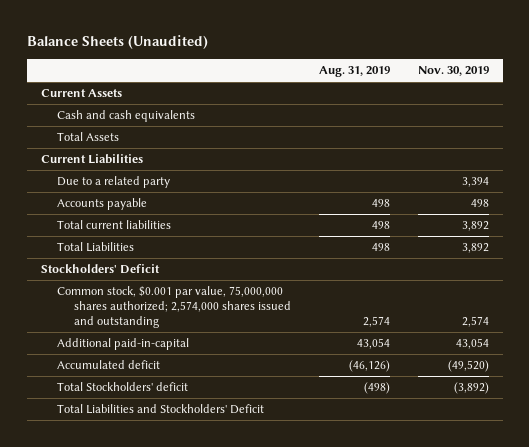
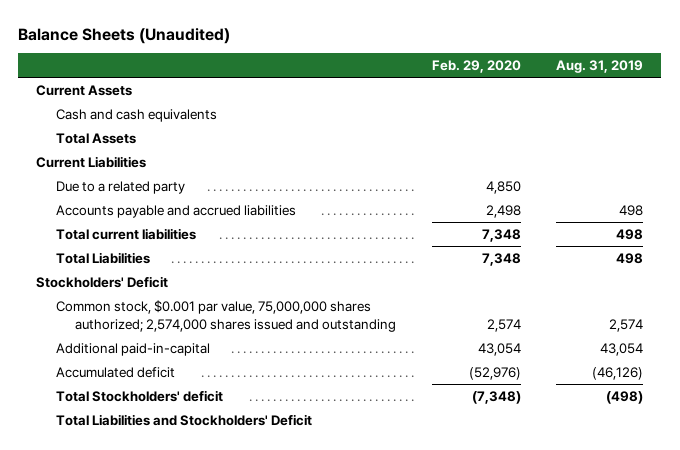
[417,66,489,77] Nov. 30, 2019 -> none
none -> [431,60,521,74] Feb. 29, 2020
[57,198,148,211] Accounts payable -> [55,204,296,218] Accounts payable and accrued liabilities

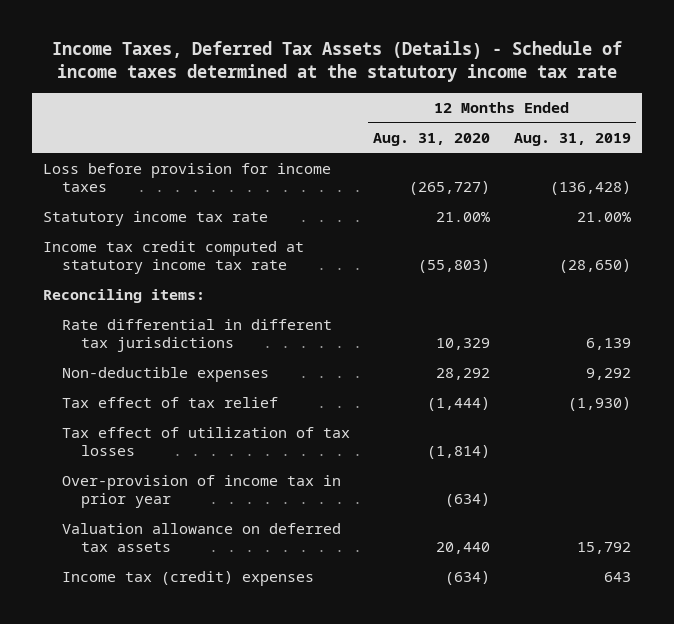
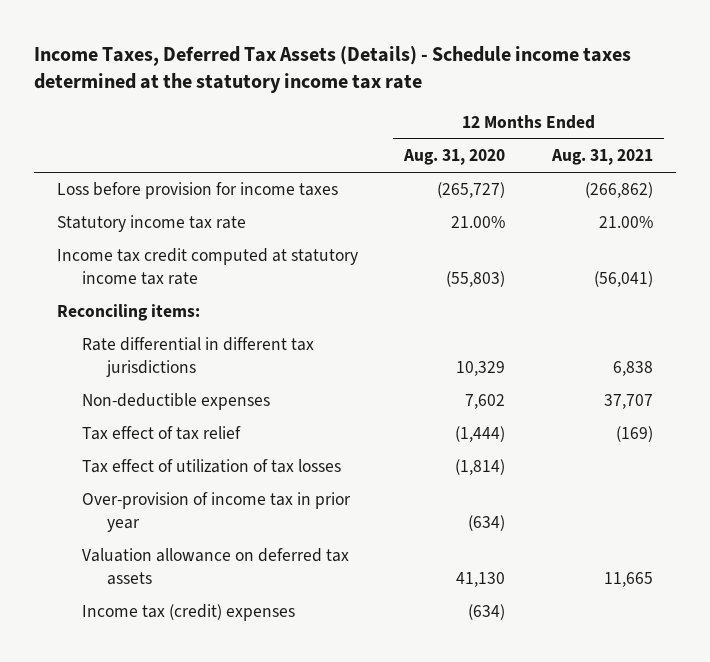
[52,40,623,83] Income Taxes, Deferred Tax Assets (Details) - Schedule of income taxes determined at the statutory income tax rate -> [33,45,631,93] Income Taxes, Deferred Tax Assets (Details) - Schedule income taxes determined at the statutory income tax rate
[513,132,631,146] Aug. 31, 2019 -> none
none -> [550,149,653,166] Aug. 31, 2021
[436,368,491,381] 28,292 -> [465,394,506,410] 7,602
[436,542,491,555] 20,440 -> [456,572,506,588] 41,130

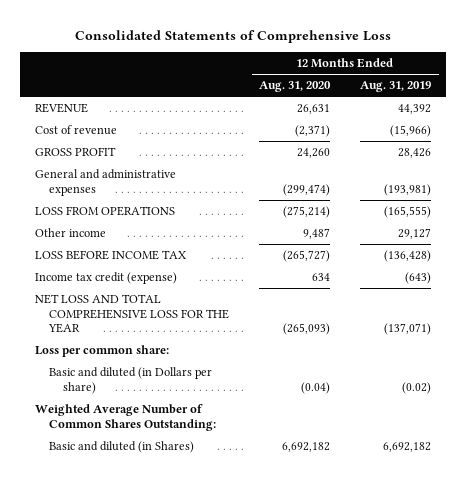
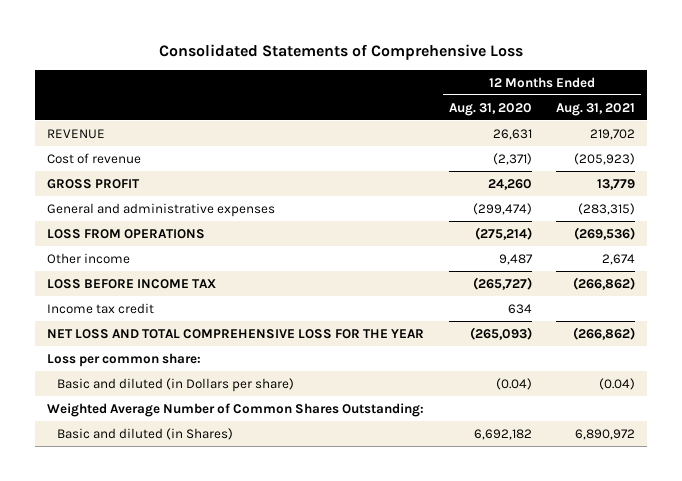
[360,81,432,93] Aug. 31, 2019 -> none
none -> [556,102,636,116] Aug. 31, 2021
[35,272,178,285] Income tax credit (expense) -> [47,302,155,314] Income tax credit

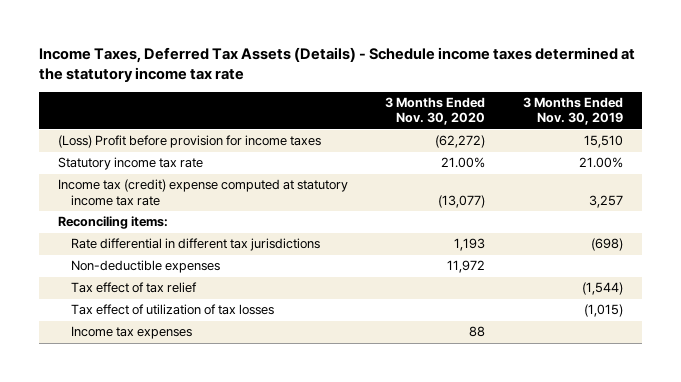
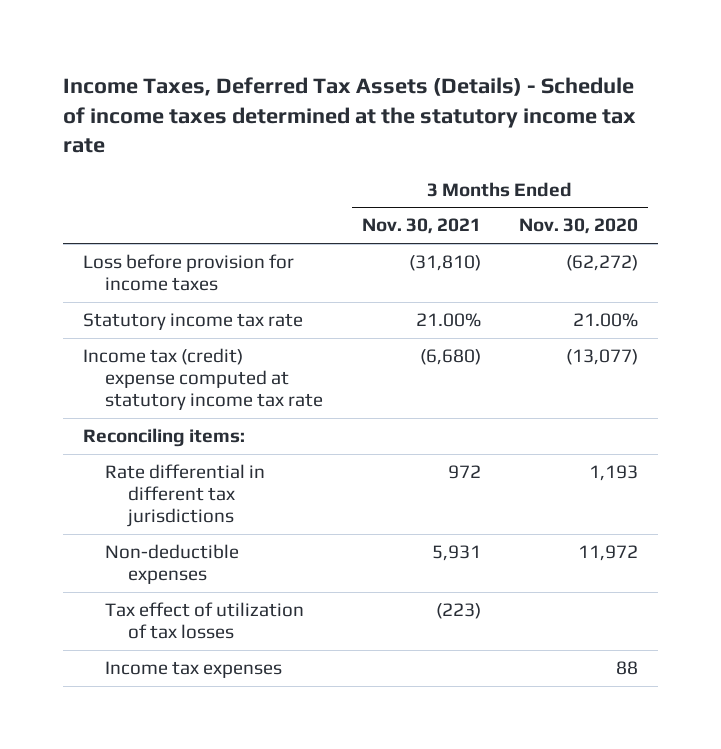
[38,46,635,82] Income Taxes, Deferred Tax Assets (Details) - Schedule income taxes determined at the statutory income tax rate -> [63,76,637,154] Income Taxes, Deferred Tax Assets (Details) - Schedule of income taxes determined at the statutory income tax rate
[523,97,624,126] 3 Months Ended Nov. 30, 2019 -> none
none -> [361,218,481,235] Nov. 30, 2021
[57,135,321,149] (Loss) Profit before provision for income taxes -> [82,254,294,292] Loss before provision for income taxes
[71,282,198,294] Tax effect of tax relief -> none

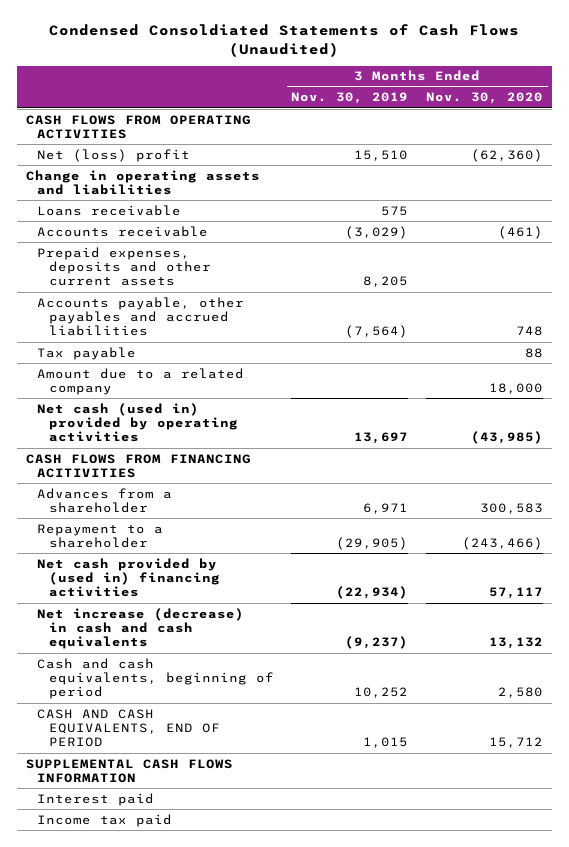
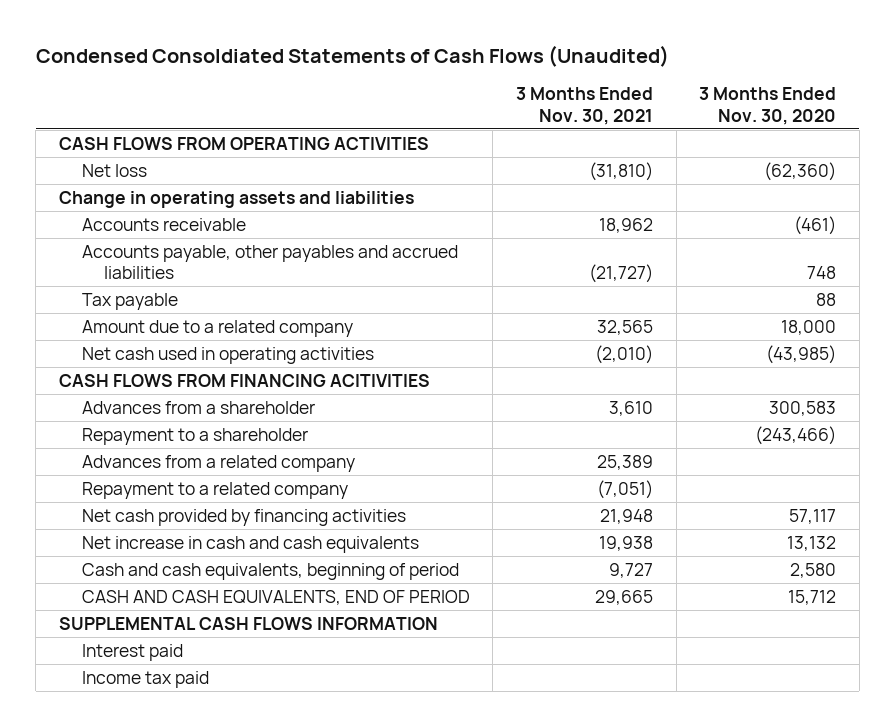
[291,92,409,105] Nov. 30, 2019 -> none
none -> [515,86,653,125] 3 Months Ended Nov. 30, 2021
[37,148,191,162] Net (loss) profit -> [81,163,147,177] Net loss
[37,204,182,216] Loans receivable -> none
[37,246,211,287] Prepaid expenses, deposits and other current assets -> none
[37,402,238,443] Net cash (used in) provided by operating activities -> [81,346,374,364] Net cash used in operating activities
none -> [81,454,355,472] Advances from a related company
none -> [81,481,348,499] Repayment to a related company
[37,557,220,598] Net cash provided by (used in) financing activities -> [81,508,406,526] Net cash provided by financing activities
[37,607,245,650] Net increase (decrease) in cash and cash equivalents -> [81,535,419,553] Net increase in cash and cash equivalents

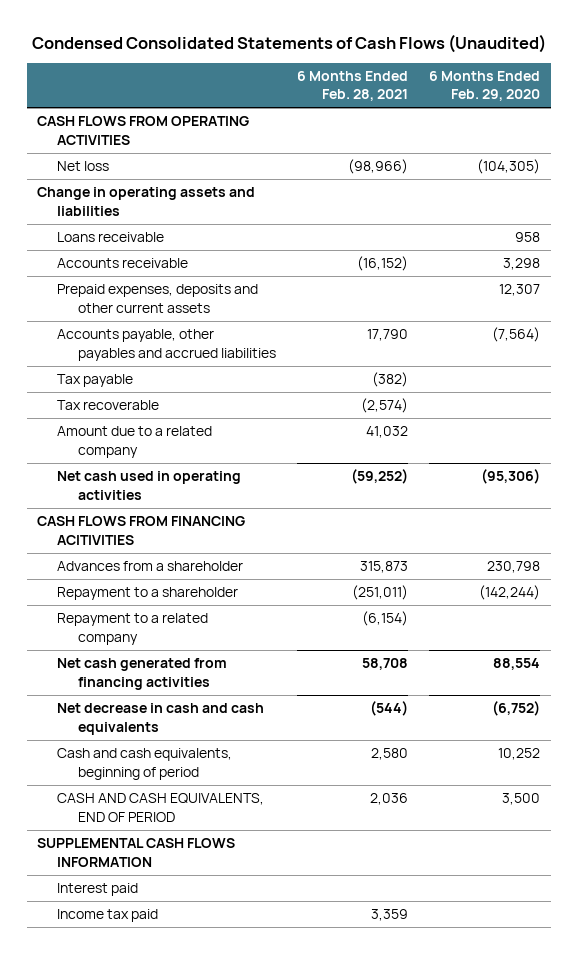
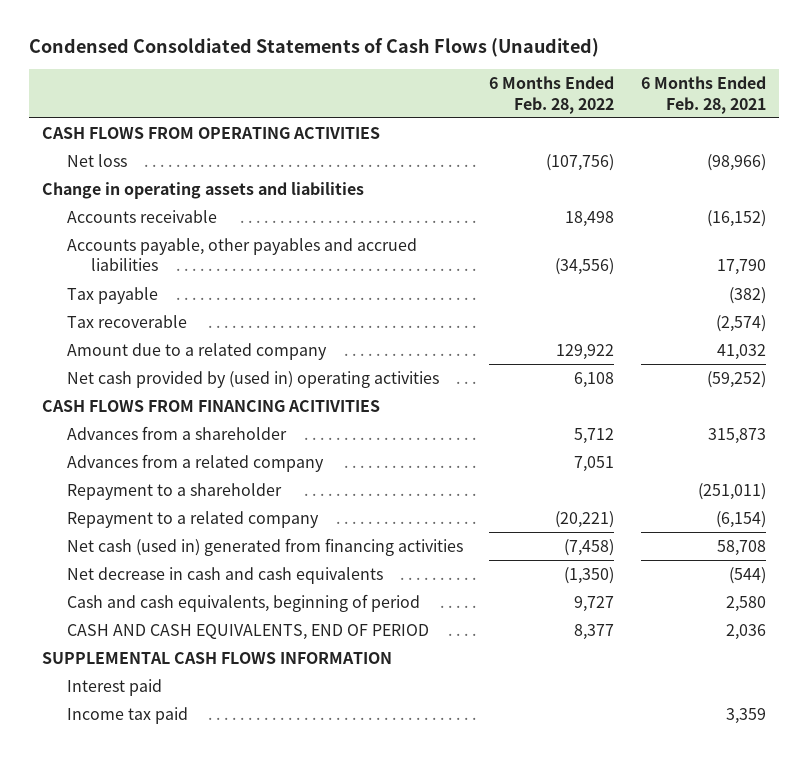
[31,33,546,53] Condensed Consolidated Statements of Cash Flows (Unaudited) -> [28,38,599,58] Condensed Consoldiated Statements of Cash Flows (Unaudited)
[428,71,540,102] 6 Months Ended Feb. 29, 2020 -> none
none -> [489,76,615,114] 6 Months Ended Feb. 28, 2022
[57,232,165,243] Loans receivable -> none
[57,284,259,313] Prepaid expenses, deposits and other current assets -> none
[57,471,242,500] Net cash used in operating activities -> [66,370,439,388] Net cash provided by (used in) operating activities
none -> [66,453,324,472] Advances from a related company
[57,658,228,690] Net cash generated from financing activities -> [66,537,463,556] Net cash (used in) generated from financing activities

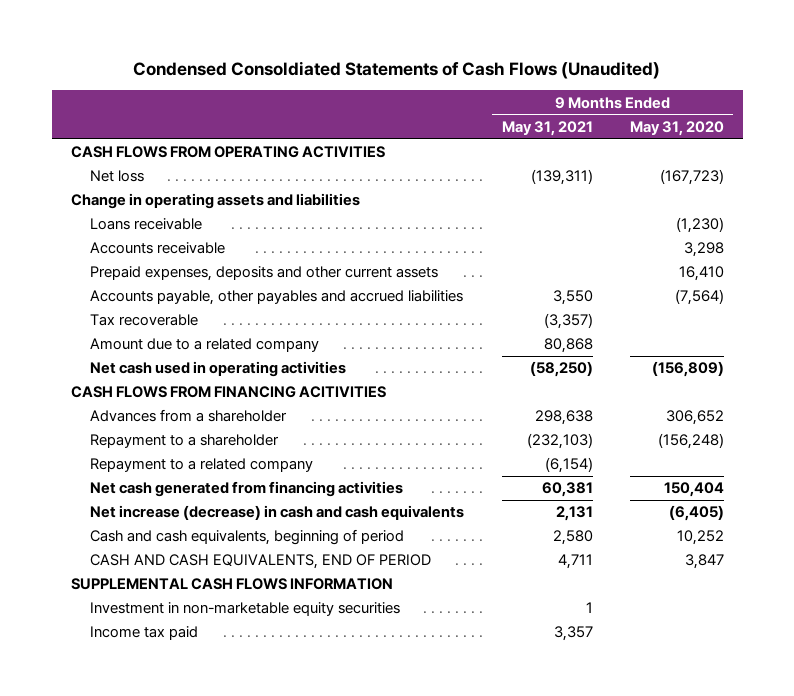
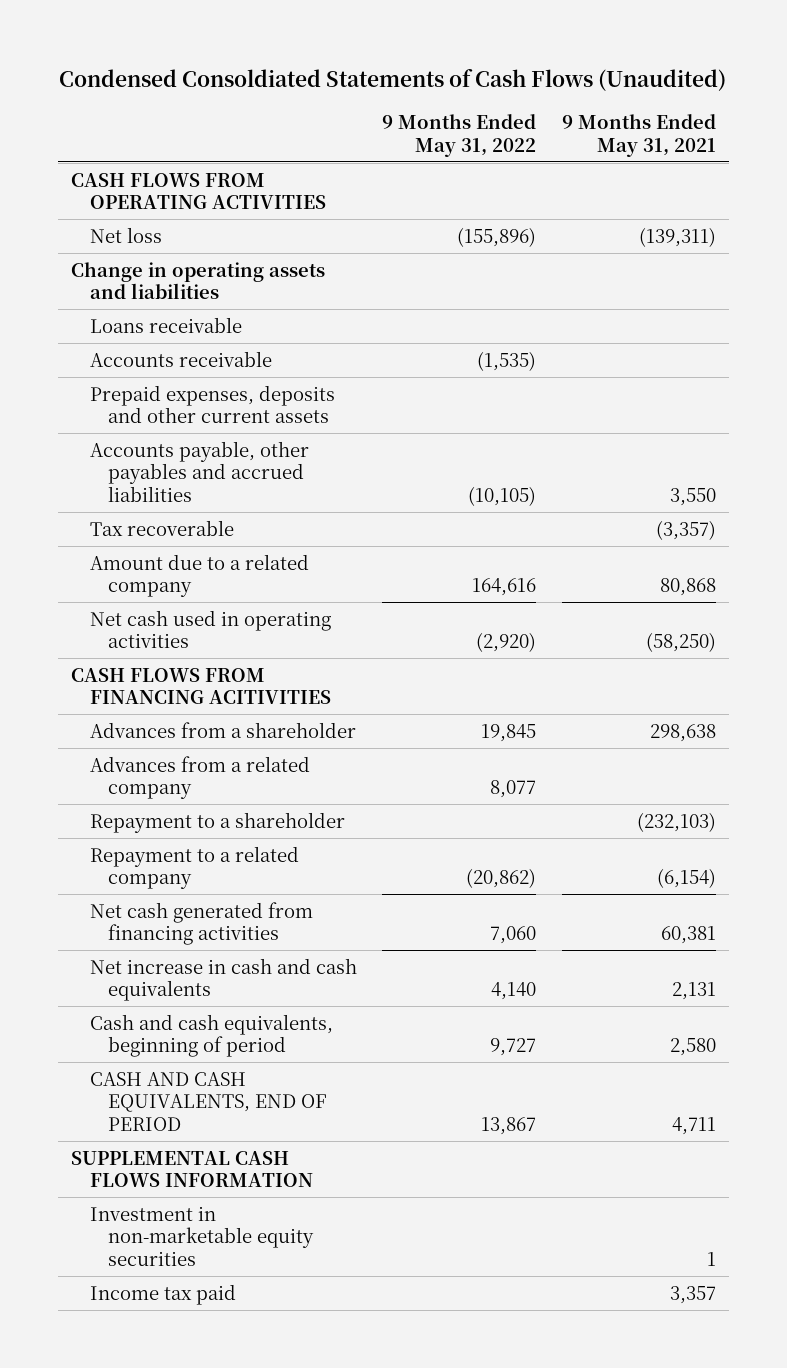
[629,120,724,136] May 31, 2020 -> none
none -> [382,114,537,157] 9 Months Ended May 31, 2022
none -> [89,755,310,800] Advances from a related company
[90,505,465,521] Net increase (decrease) in cash and cash equivalents -> [89,957,357,1002] Net increase in cash and cash equivalents

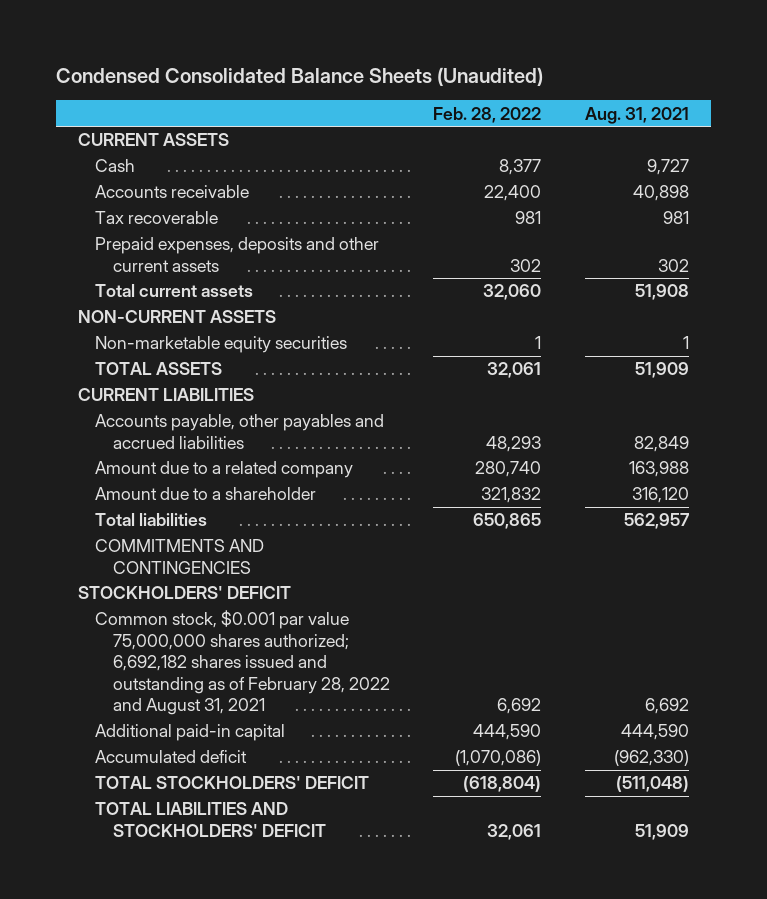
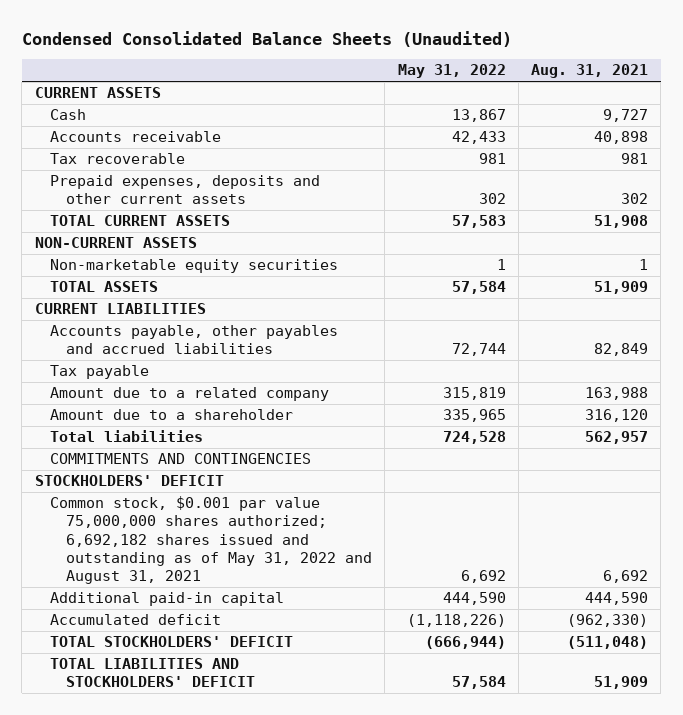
[433,106,542,123] Feb. 28, 2022 -> none
none -> [397,64,506,79] May 31, 2022
[95,284,254,298] Total current assets -> [50,215,231,227] TOTAL CURRENT ASSETS
none -> [50,365,150,380] Tax payable
[95,610,390,715] Common stock, $0.001 par value 75,000,000 shares authorized; 6,692,182 shares issued and outstanding as of February 28, 2022 and August 31, 2021 -> [50,496,373,584] Common stock, $0.001 par value 75,000,000 shares authorized; 6,692,182 shares issued and outstanding as of May 31, 2022 and August 31, 2021

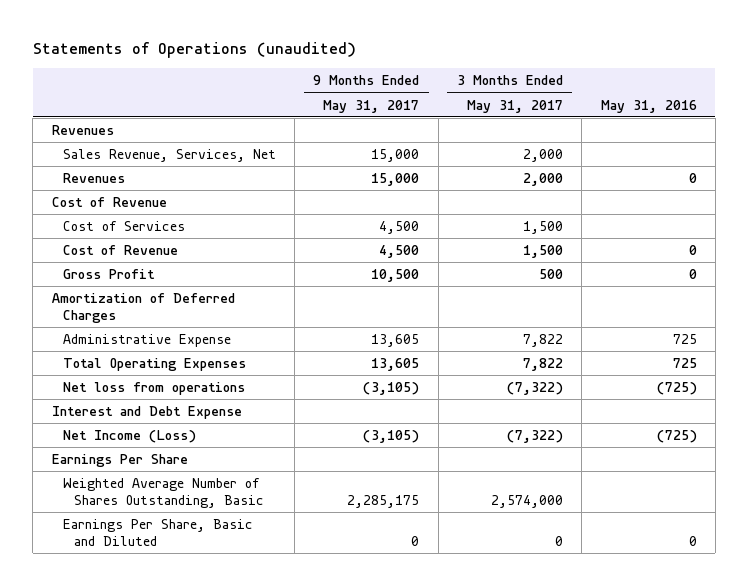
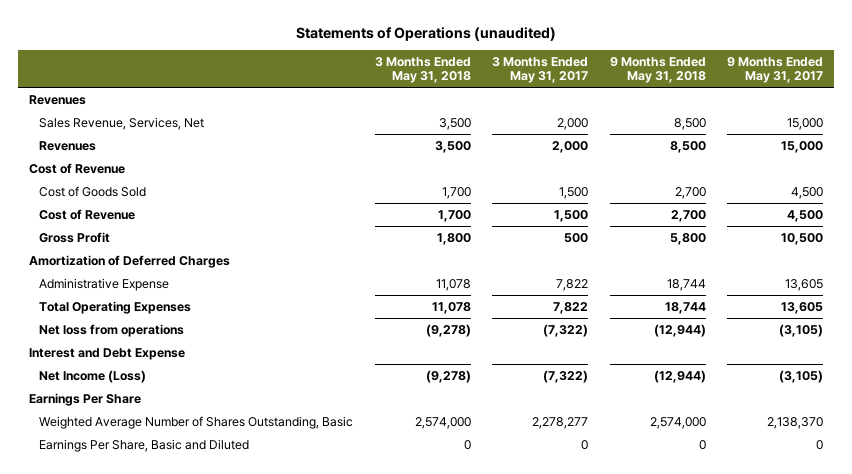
[600,99,697,113] May 31, 2016 -> none
none -> [374,56,471,84] 3 Months Ended May 31, 2018
none -> [609,56,706,84] 9 Months Ended May 31, 2018
[62,220,185,231] Cost of Services -> [39,185,147,197] Cost of Goods Sold
[347,495,420,509] 2,285,175 -> [767,416,824,429] 2,138,370
[490,495,563,509] 2,574,000 -> [532,416,589,429] 2,278,277

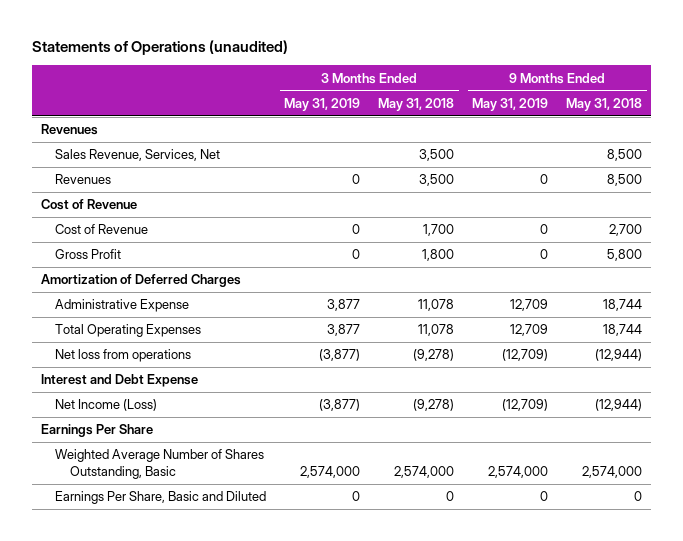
[492,56,589,84] 3 Months Ended May 31, 2017 -> none
[727,56,824,84] 9 Months Ended May 31, 2017 -> none
none -> [284,98,361,112] May 31, 2019
none -> [472,98,549,112] May 31, 2019
[39,185,147,197] Cost of Goods Sold -> none

